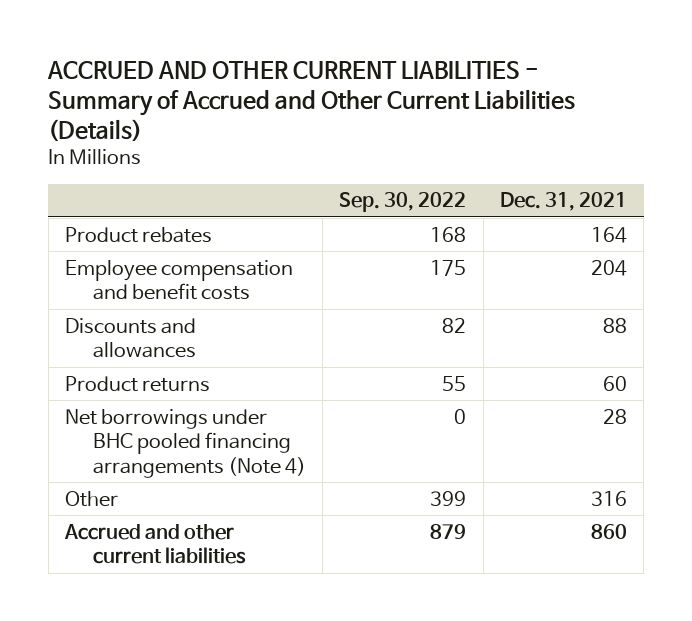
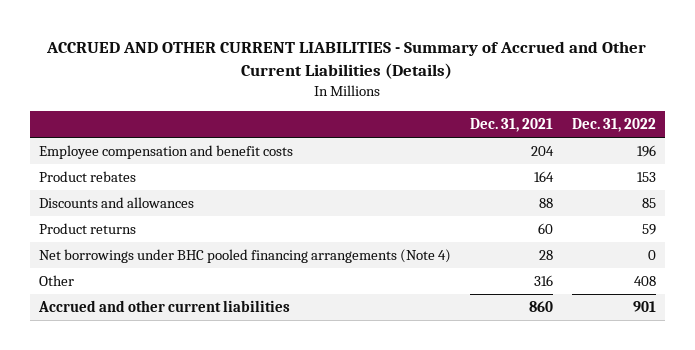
[339,192,467,213] Sep. 30, 2022 -> none
none -> [571,118,656,133] Dec. 31, 2022
[64,226,212,243] Product rebates -> [39,171,137,183] Product rebates

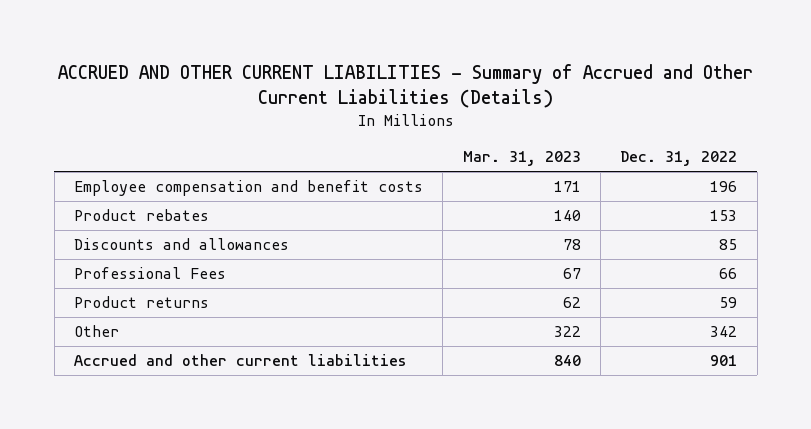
[469,118,553,133] Dec. 31, 2021 -> none
none -> [462,151,581,167] Mar. 31, 2023
none -> [73,266,226,279] Professional Fees
[39,249,452,264] Net borrowings under BHC pooled financing arrangements (Note 4) -> none
[633,276,656,287] 408 -> [710,325,738,337] 342

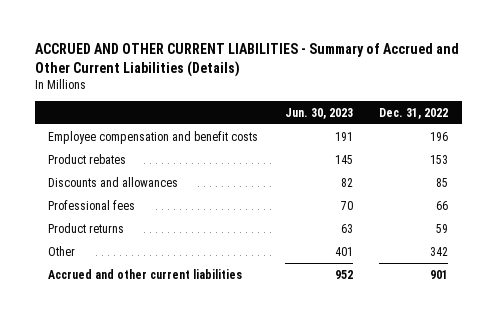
[462,151,581,167] Mar. 31, 2023 -> none
none -> [284,107,353,119] Jun. 30, 2023
[73,266,226,279] Professional Fees -> [48,199,136,210] Professional fees

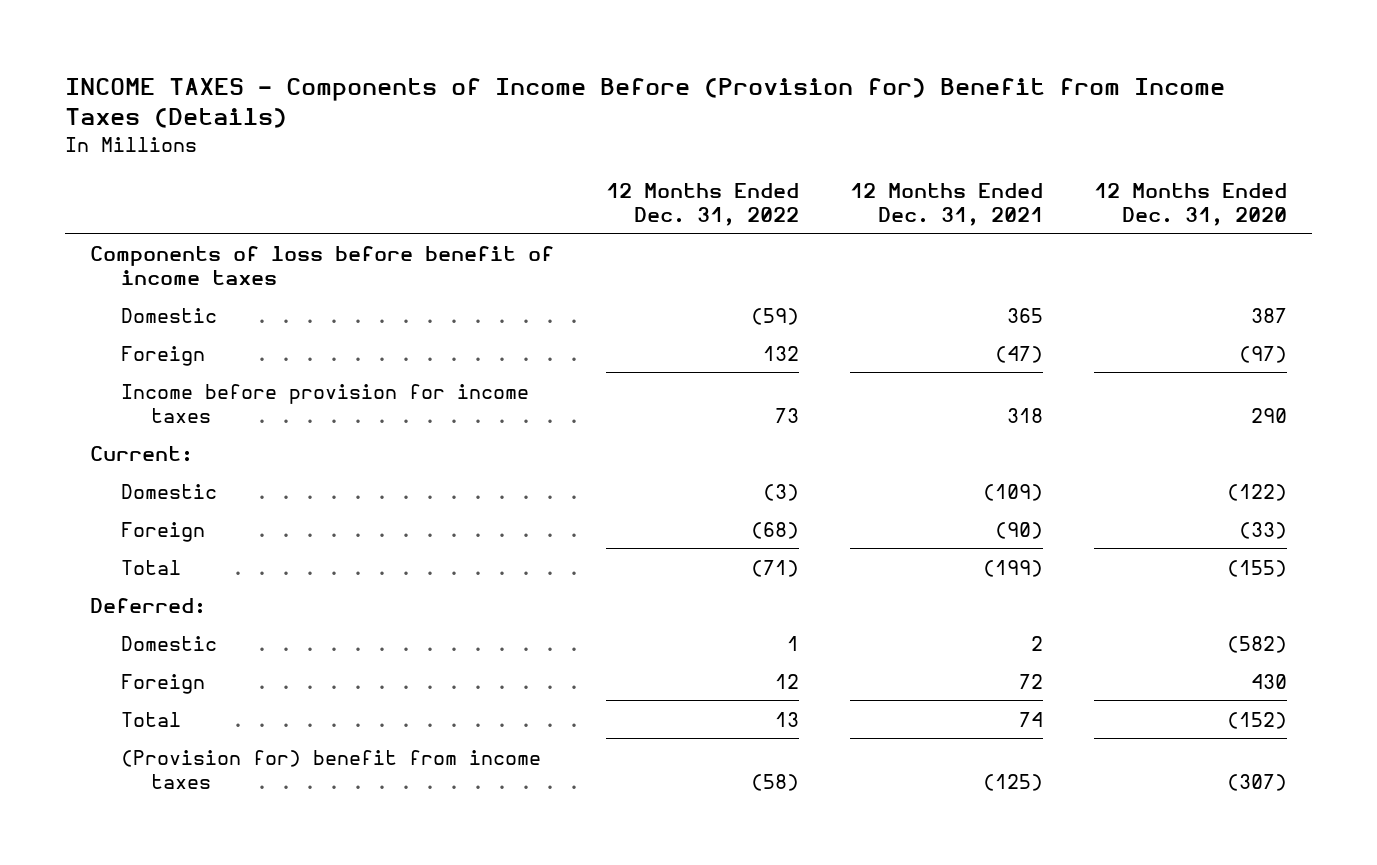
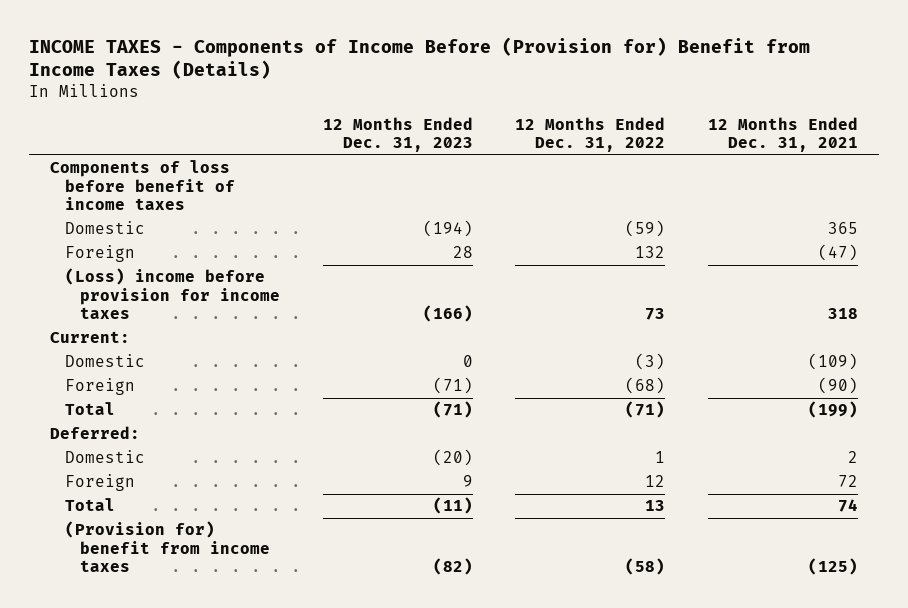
[1093,182,1287,226] 12 Months Ended Dec. 31, 2020 -> none
none -> [322,116,473,153] 12 Months Ended Dec. 31, 2023
[120,383,529,423] Income before provision for income taxes -> [64,268,280,320] (Loss) income before provision for income taxes

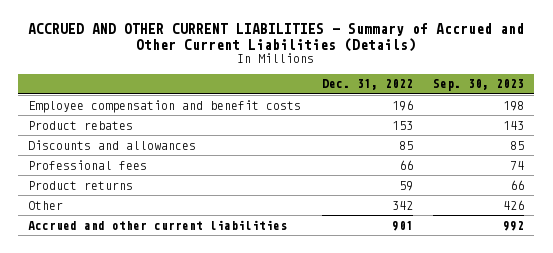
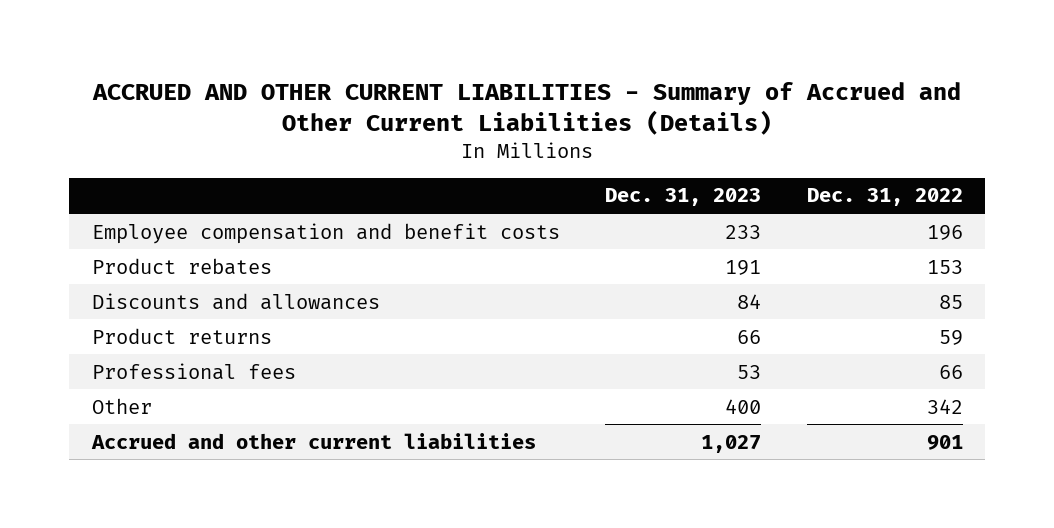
[433,79,525,92] Sep. 30, 2023 -> none
none -> [605,188,762,207] Dec. 31, 2023
[28,159,148,170] Professional fees -> [91,362,296,380] Professional fees

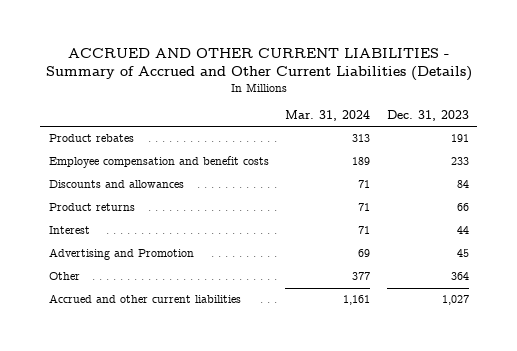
[806,188,963,207] Dec. 31, 2022 -> none
none -> [285,110,371,122] Mar. 31, 2024
[91,222,560,244] Employee compensation and benefit costs -> [48,156,269,169] Employee compensation and benefit costs
[91,362,296,380] Professional fees -> none
none -> [48,226,90,235] Interest
none -> [48,248,194,261] Advertising and Promotion
[725,398,762,414] 400 -> [450,272,469,281] 364

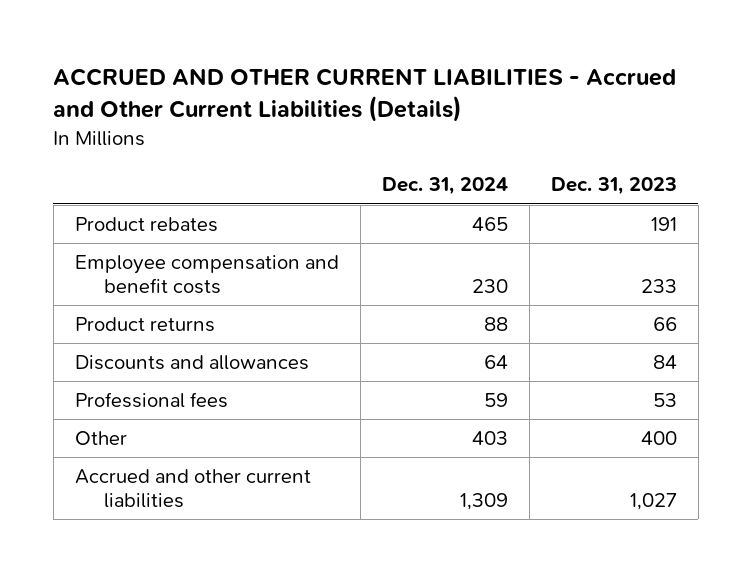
[45,48,472,82] ACCRUED AND OTHER CURRENT LIABILITIES - Summary of Accrued and Other Current Liabilities (Details) -> [53,68,677,123] ACCRUED AND OTHER CURRENT LIABILITIES - Accrued and Other Current Liabilities (Details)
[285,110,371,122] Mar. 31, 2024 -> none
none -> [381,177,508,196] Dec. 31, 2024
[48,226,90,235] Interest -> none
[48,248,194,261] Advertising and Promotion -> none
[48,180,184,189] Discounts and allowances -> [74,355,309,371] Discounts and allowances
none -> [74,392,228,409] Professional fees
[450,272,469,281] 364 -> [640,431,677,446] 400

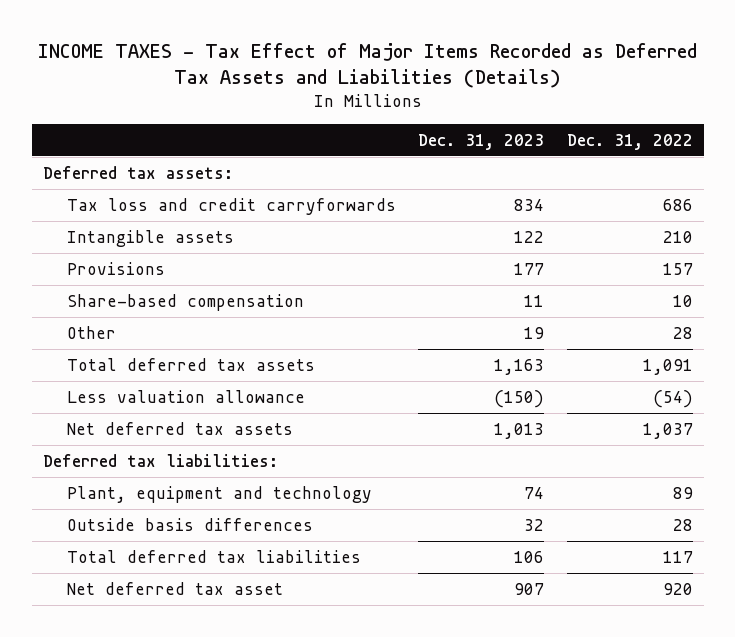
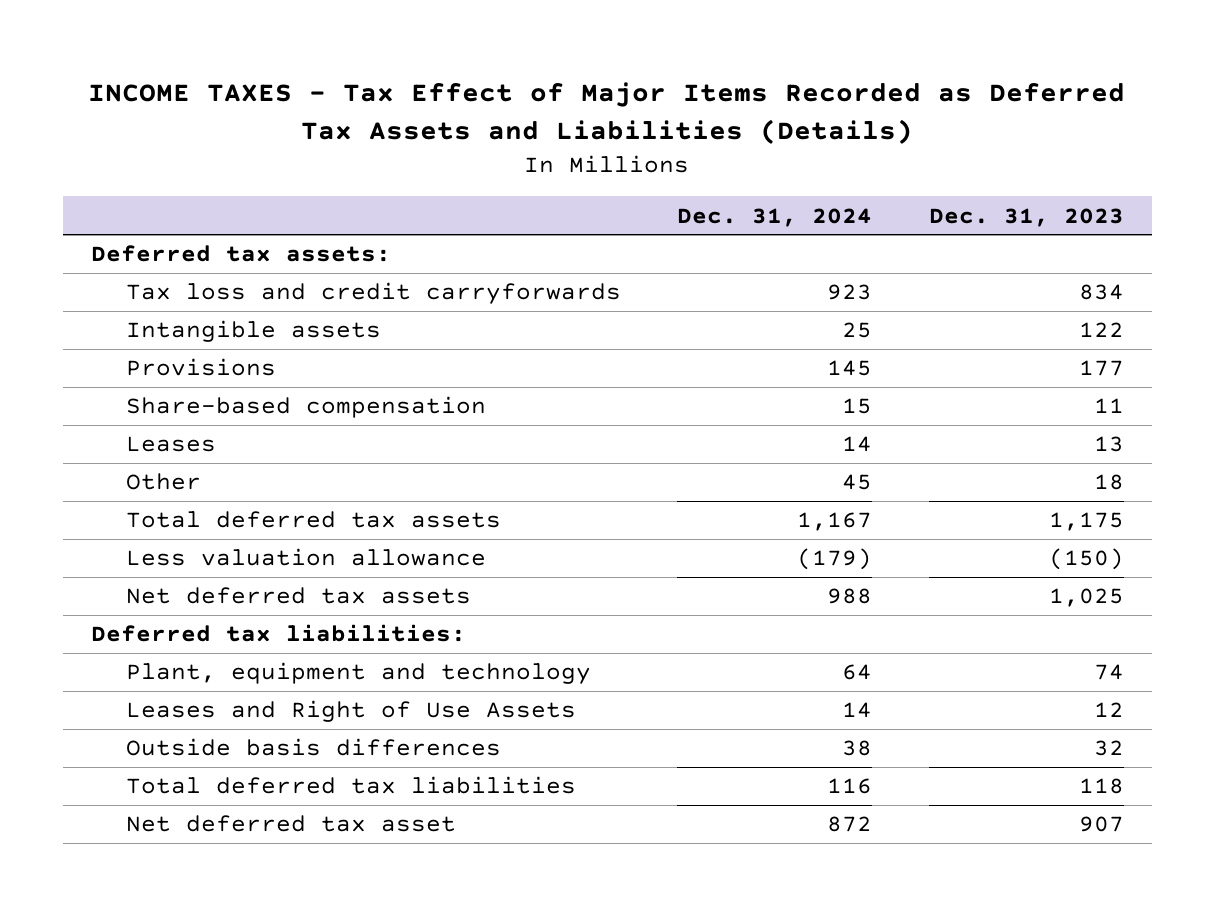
[566,133,693,150] Dec. 31, 2022 -> none
none -> [677,207,873,227] Dec. 31, 2024
none -> [126,436,217,453] Leases
[524,326,545,339] 19 -> [1093,474,1124,491] 18
[494,358,545,375] 1,163 -> [1048,512,1124,532] 1,175
[494,422,545,439] 1,013 -> [1048,588,1124,608] 1,025
none -> [126,700,577,723] Leases and Right of Use Assets
[514,550,545,563] 106 -> [1078,778,1124,795] 118

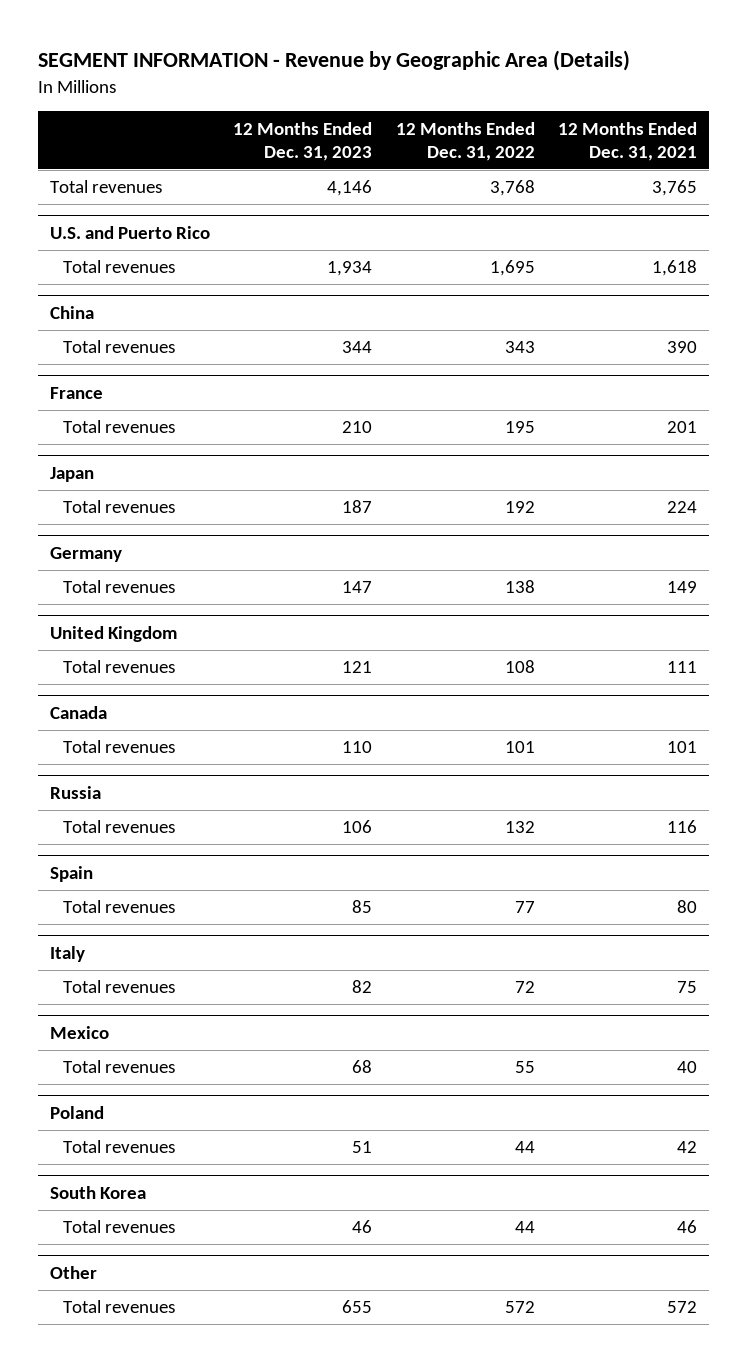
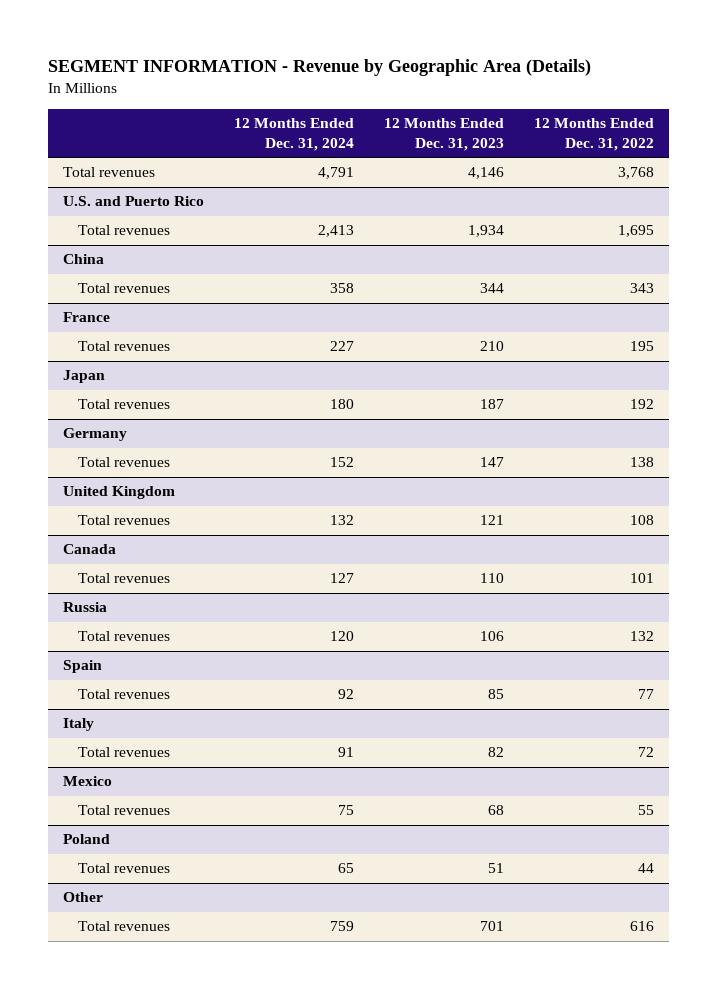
[557,121,697,161] 12 Months Ended Dec. 31, 2021 -> none
none -> [234,118,355,152] 12 Months Ended Dec. 31, 2024
[49,1185,146,1199] South Korea -> none
[63,1220,176,1234] Total revenues -> none
[342,1300,373,1314] 655 -> [480,921,505,932] 701
[504,1301,535,1314] 572 -> [630,921,655,932] 616

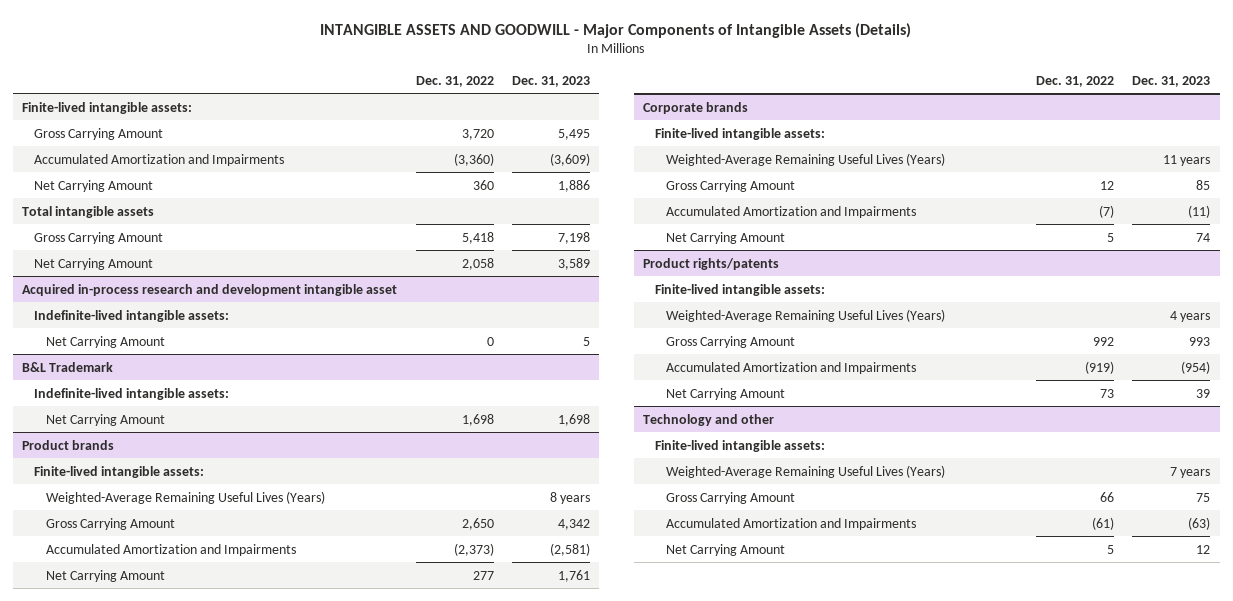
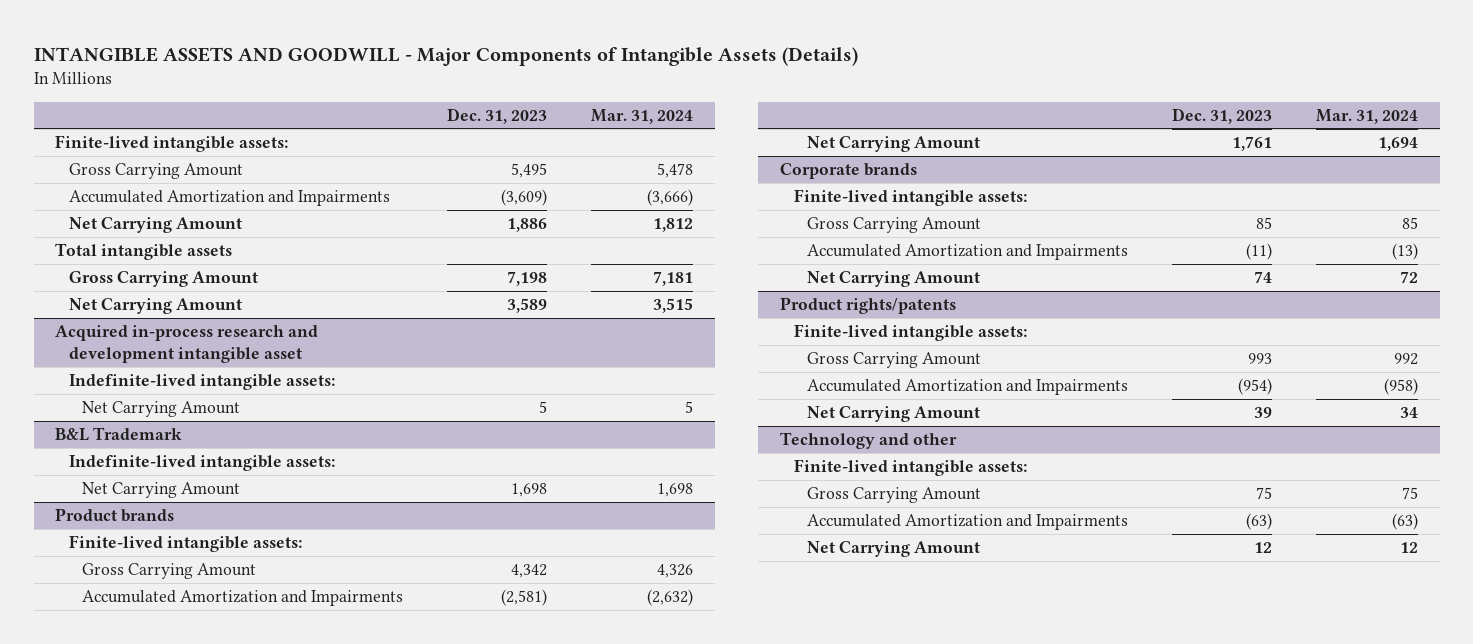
[415,75,494,87] Dec. 31, 2022 -> none
none -> [590,108,693,124] Mar. 31, 2024
[46,490,326,504] Weighted-Average Remaining Useful Lives (Years) -> none
[666,152,946,166] Weighted-Average Remaining Useful Lives (Years) -> none
[666,308,946,322] Weighted-Average Remaining Useful Lives (Years) -> none
[666,464,946,478] Weighted-Average Remaining Useful Lives (Years) -> none

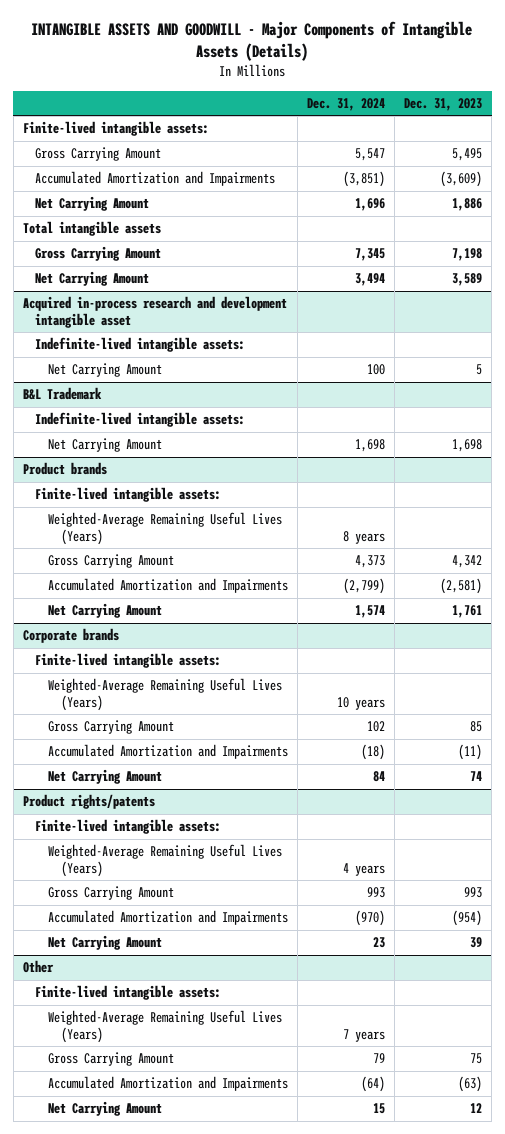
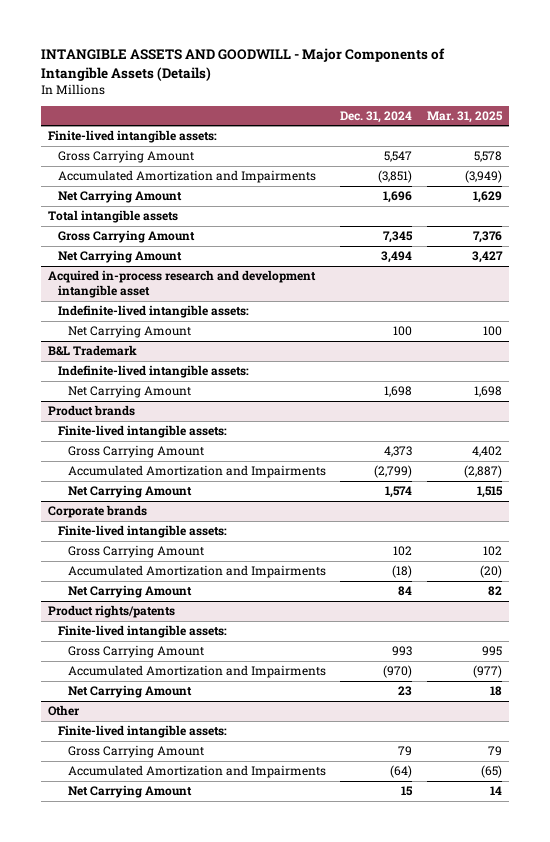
[404,97,483,111] Dec. 31, 2023 -> none
none -> [426,110,503,123] Mar. 31, 2025
[48,512,283,545] Weighted-Average Remaining Useful Lives (Years) -> none
[48,678,283,711] Weighted-Average Remaining Useful Lives (Years) -> none
[48,844,283,877] Weighted-Average Remaining Useful Lives (Years) -> none
[48,1010,283,1043] Weighted-Average Remaining Useful Lives (Years) -> none

